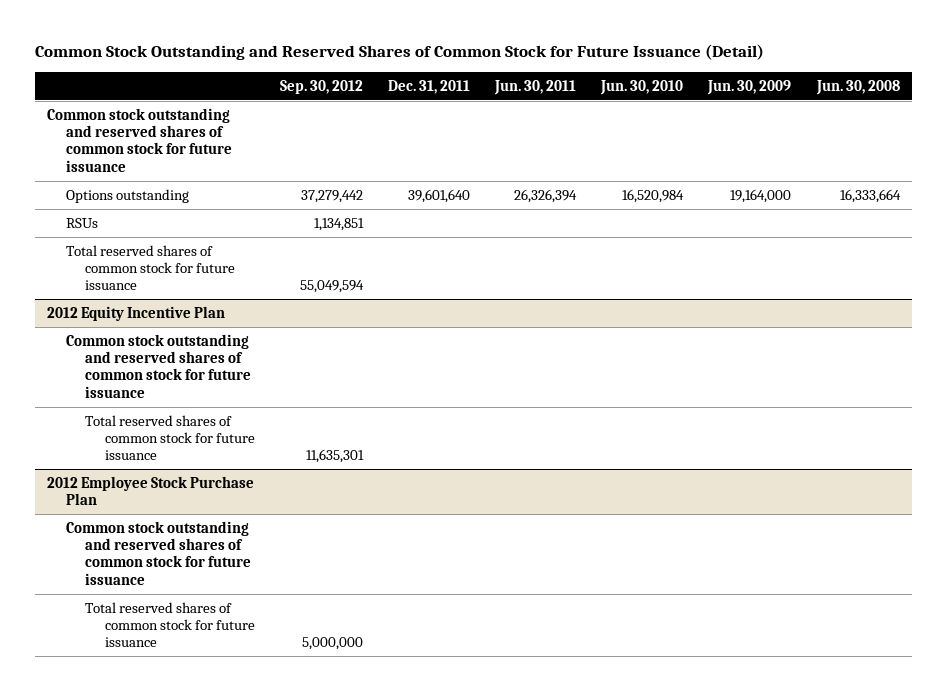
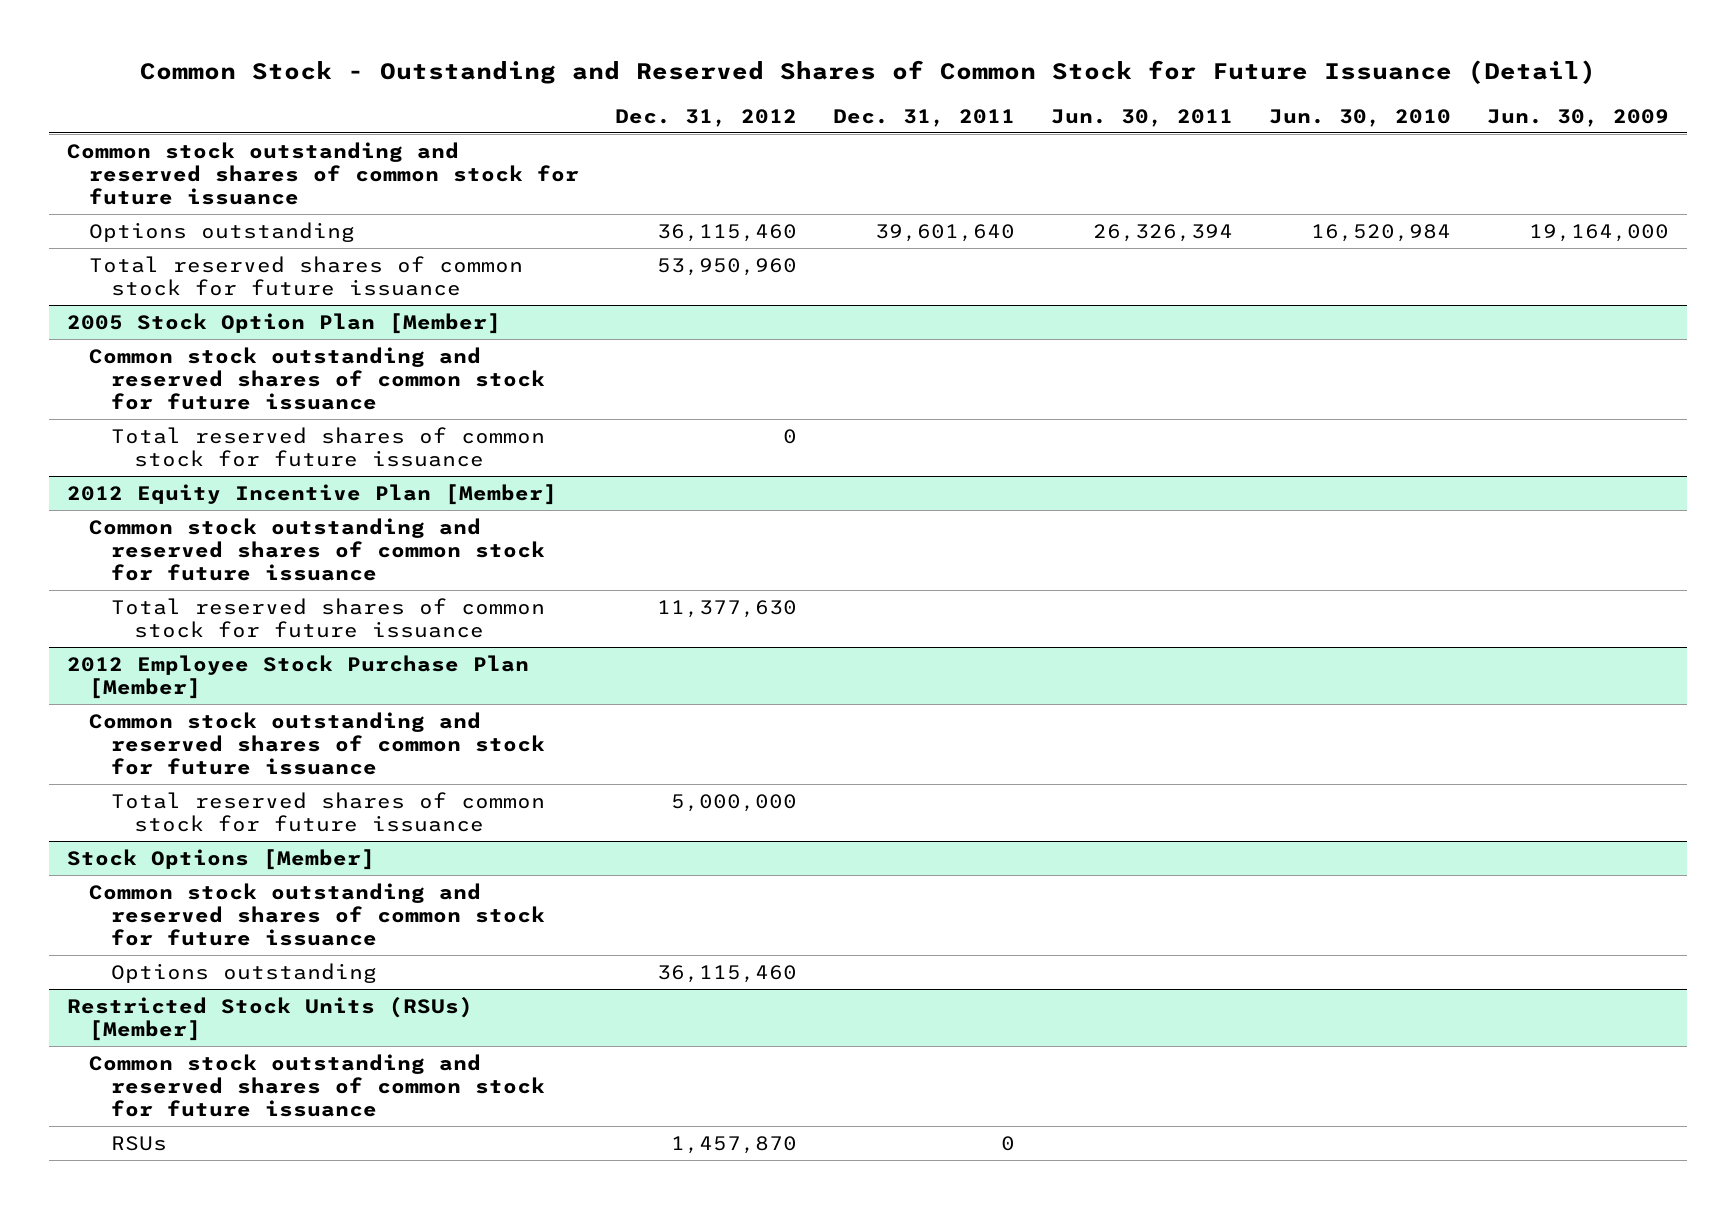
[34,44,764,61] Common Stock Outstanding and Reserved Shares of Common Stock for Future Issuance (Detail) -> [139,60,1596,85] Common Stock - Outstanding and Reserved Shares of Common Stock for Future Issuance (Detail)
[279,79,363,94] Sep. 30, 2012 -> none
[815,79,900,95] Jun. 30, 2008 -> none
none -> [614,108,797,127] Dec. 31, 2012
[66,217,99,228] RSUs -> none
none -> [66,312,501,334] 2005 Stock Option Plan [Member]
none -> [89,346,546,411] Common stock outstanding and reserved shares of common stock for future issuance
none -> [111,426,546,468] Total reserved shares of common stock for future issuance
[47,305,226,321] 2012 Equity Incentive Plan -> [66,483,557,505] 2012 Equity Incentive Plan [Member]
[47,475,255,506] 2012 Employee Stock Purchase Plan -> [66,654,529,700] 2012 Employee Stock Purchase Plan [Member]
none -> [66,848,375,870] Stock Options [Member]
none -> [89,882,546,947] Common stock outstanding and reserved shares of common stock for future issuance
none -> [111,962,378,983] Options outstanding
none -> [66,996,473,1042] Restricted Stock Units (RSUs) [Member]
none -> [89,1053,546,1118] Common stock outstanding and reserved shares of common stock for future issuance
none -> [111,1135,168,1151] RSUs

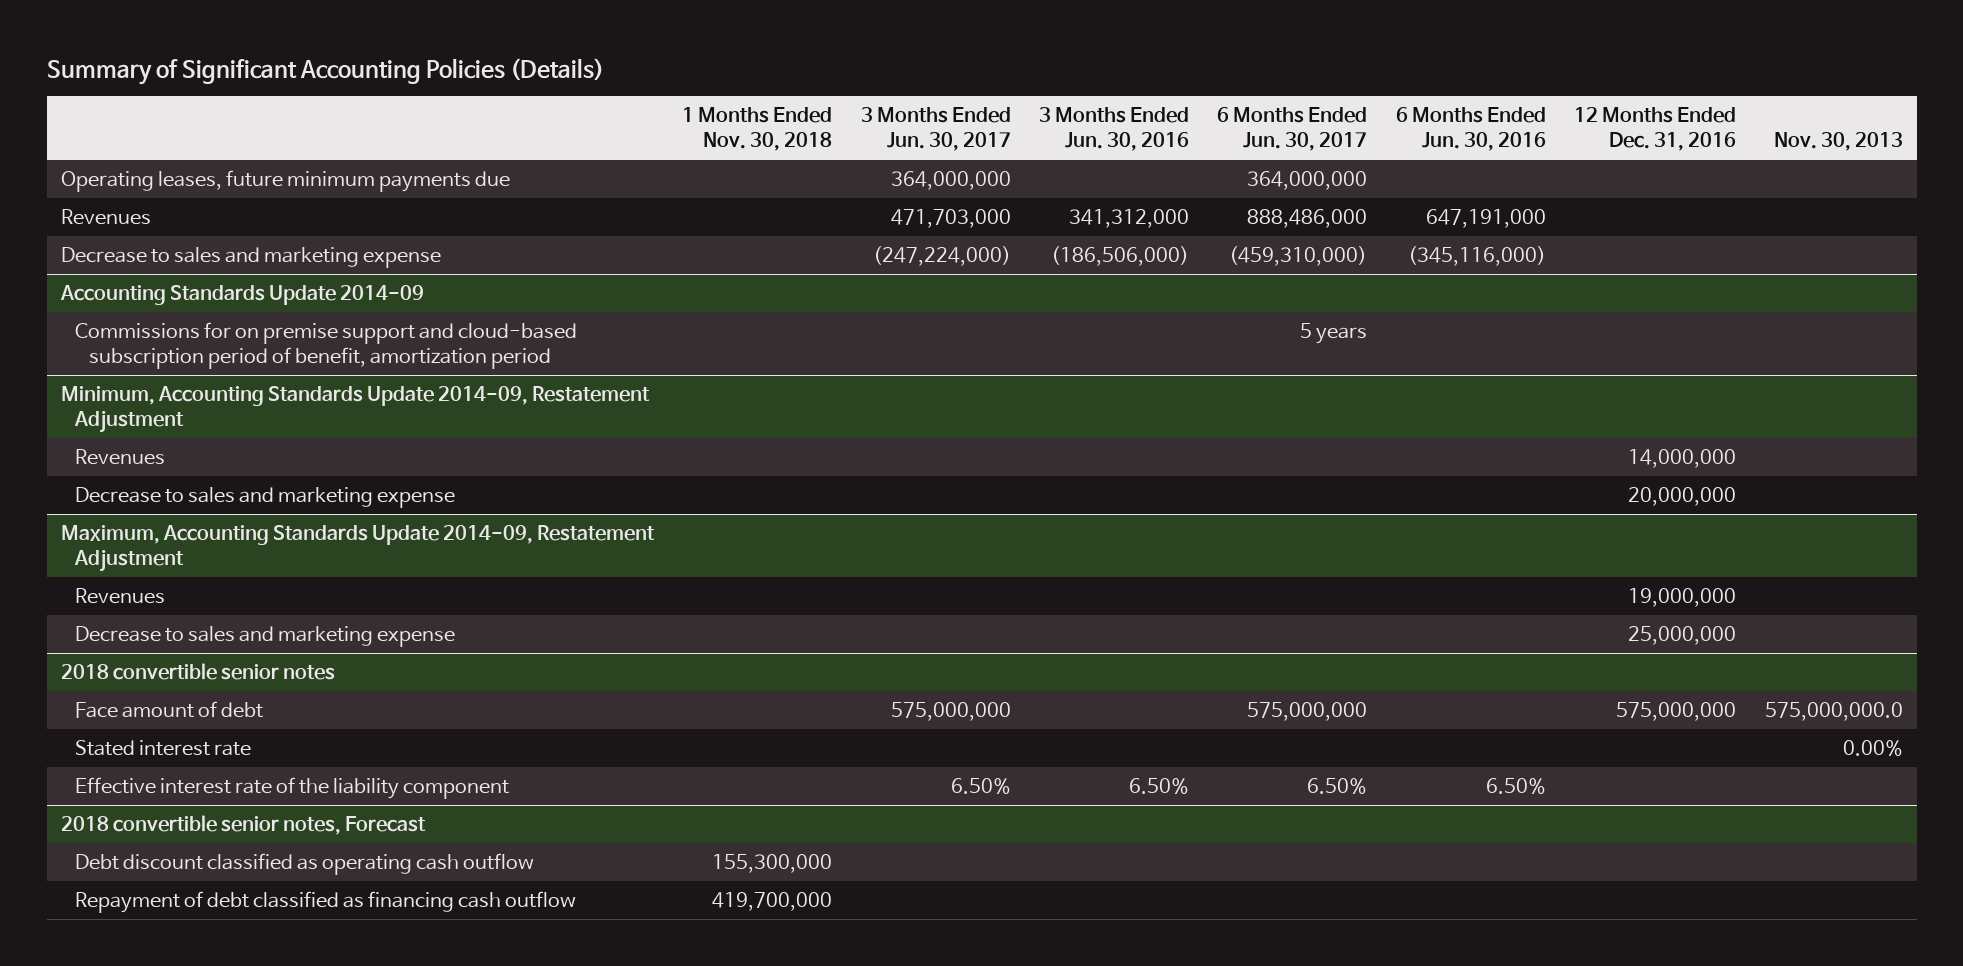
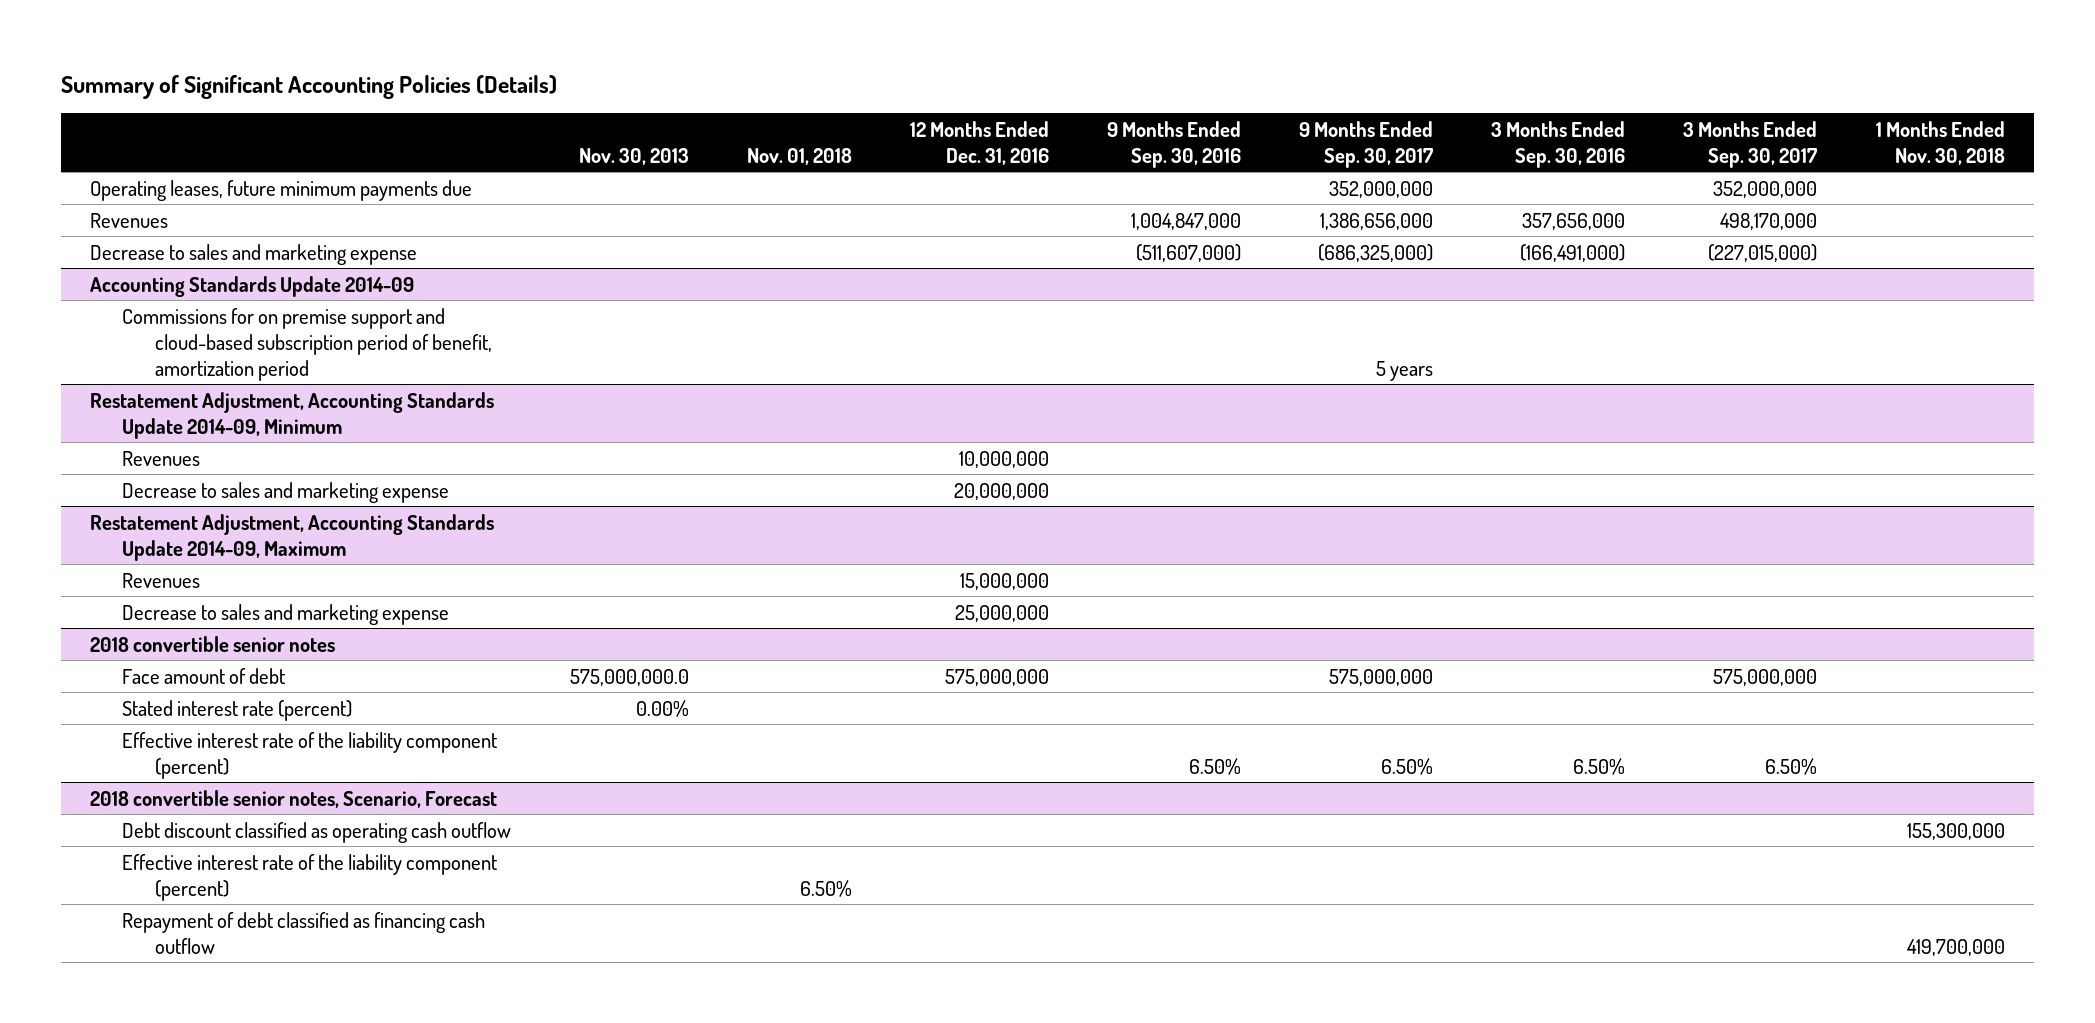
[860,107,1011,152] 3 Months Ended Jun. 30, 2017 -> none
[1038,107,1189,152] 3 Months Ended Jun. 30, 2016 -> none
[1217,107,1368,152] 6 Months Ended Jun. 30, 2017 -> none
[1395,107,1546,152] 6 Months Ended Jun. 30, 2016 -> none
none -> [746,147,852,165] Nov. 01, 2018
none -> [1106,120,1241,168] 9 Months Ended Sep. 30, 2016
none -> [1299,120,1434,168] 9 Months Ended Sep. 30, 2017
none -> [1491,120,1626,168] 3 Months Ended Sep. 30, 2016
none -> [1683,120,1818,168] 3 Months Ended Sep. 30, 2017
[60,386,650,434] Minimum, Accounting Standards Update 2014-09, Restatement Adjustment -> [89,391,494,439] Restatement Adjustment, Accounting Standards Update 2014-09, Minimum
[1628,449,1737,469] 14,000,000 -> [958,450,1049,468] 10,000,000
[60,525,655,573] Maximum, Accounting Standards Update 2014-09, Restatement Adjustment -> [89,513,494,561] Restatement Adjustment, Accounting Standards Update 2014-09, Maximum
[1628,588,1737,608] 19,000,000 -> [959,572,1049,590] 15,000,000
[75,740,252,757] Stated interest rate -> [122,699,353,721] Stated interest rate (percent)
[75,777,510,800] Effective interest rate of the liability component -> [122,731,498,779] Effective interest rate of the liability component (percent)
[60,815,426,836] 2018 convertible senior notes, Forecast -> [89,789,497,808] 2018 convertible senior notes, Scenario, Forecast
none -> [122,853,498,901] Effective interest rate of the liability component (percent)

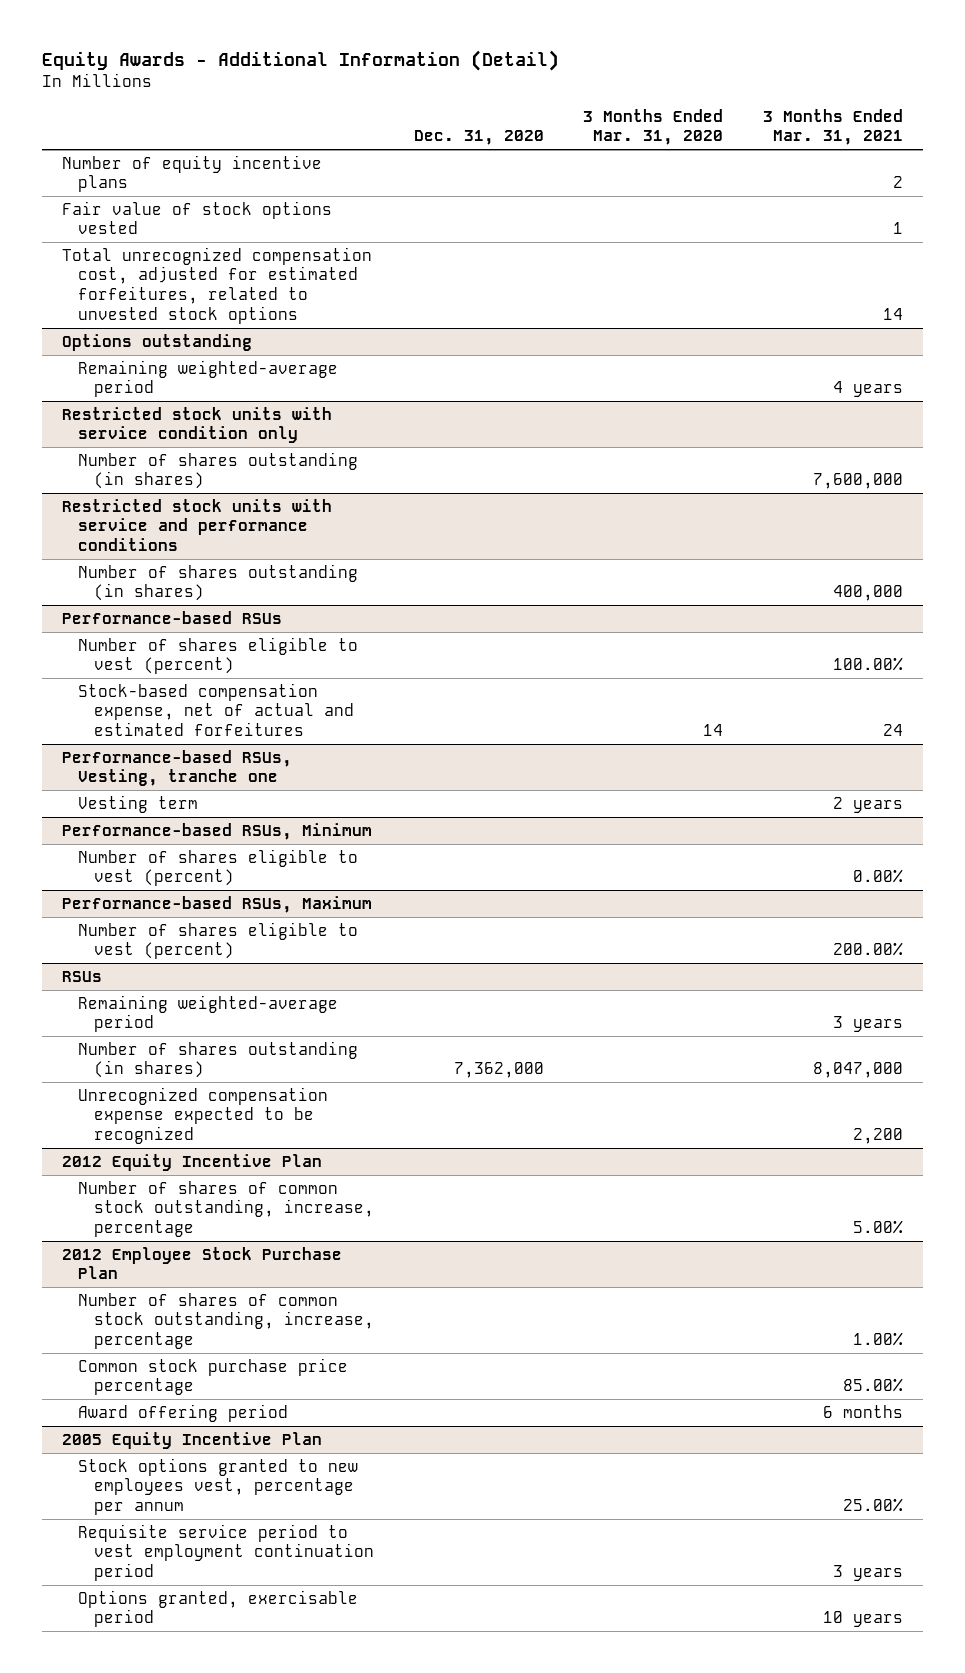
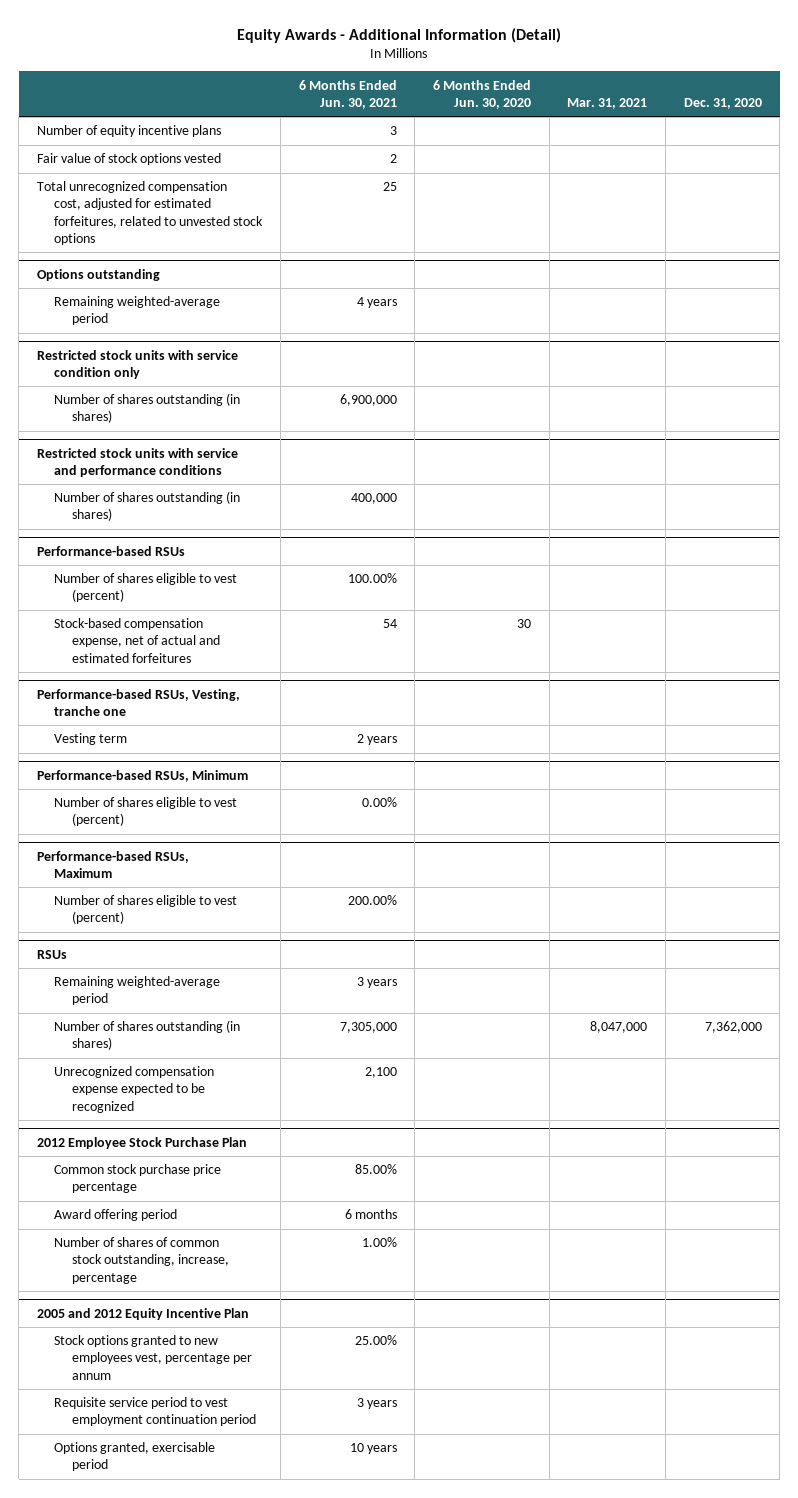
[583,108,724,146] 3 Months Ended Mar. 31, 2020 -> none
[763,108,904,146] 3 Months Ended Mar. 31, 2021 -> none
none -> [298,79,397,109] 6 Months Ended Jun. 30, 2021
none -> [432,79,531,109] 6 Months Ended Jun. 30, 2020
none -> [567,97,648,109] Mar. 31, 2021
[61,1153,322,1171] 2012 Equity Incentive Plan -> none
[77,1180,374,1238] Number of shares of common stock outstanding, increase, percentage -> none
[77,1292,374,1350] Number of shares of common stock outstanding, increase, percentage -> [54,1237,229,1284] Number of shares of common stock outstanding, increase, percentage
[61,1431,322,1449] 2005 Equity Incentive Plan -> [36,1307,249,1320] 2005 and 2012 Equity Incentive Plan

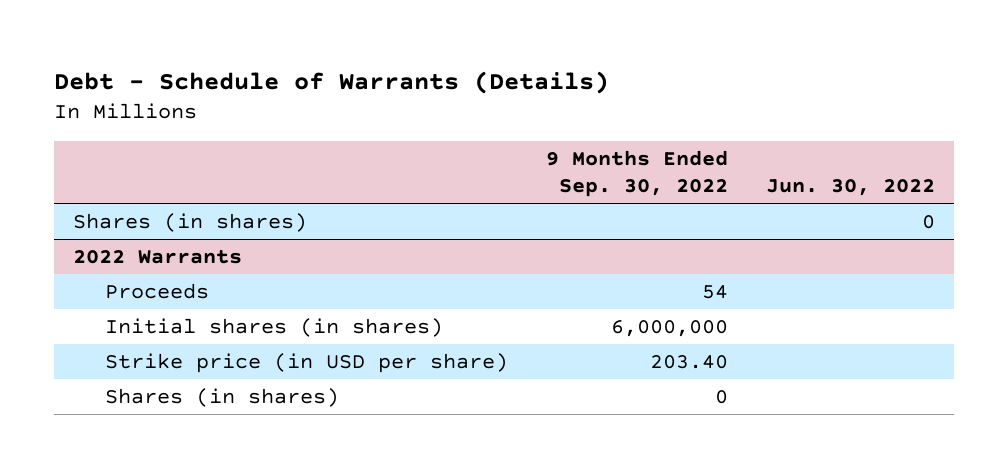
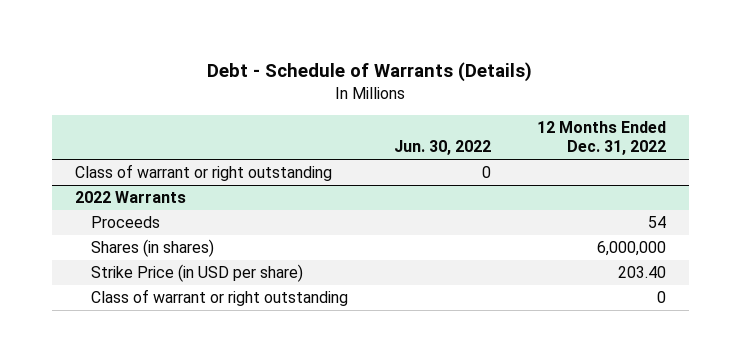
[546,149,729,198] 9 Months Ended Sep. 30, 2022 -> none
none -> [537,121,667,156] 12 Months Ended Dec. 31, 2022
[73,212,308,232] Shares (in shares) -> [74,164,332,182] Class of warrant or right outstanding
[105,317,444,337] Initial shares (in shares) -> none
[105,352,509,373] Strike price (in USD per share) -> none
none -> [91,264,304,283] Strike Price (in USD per share)
none -> [91,289,349,307] Class of warrant or right outstanding

